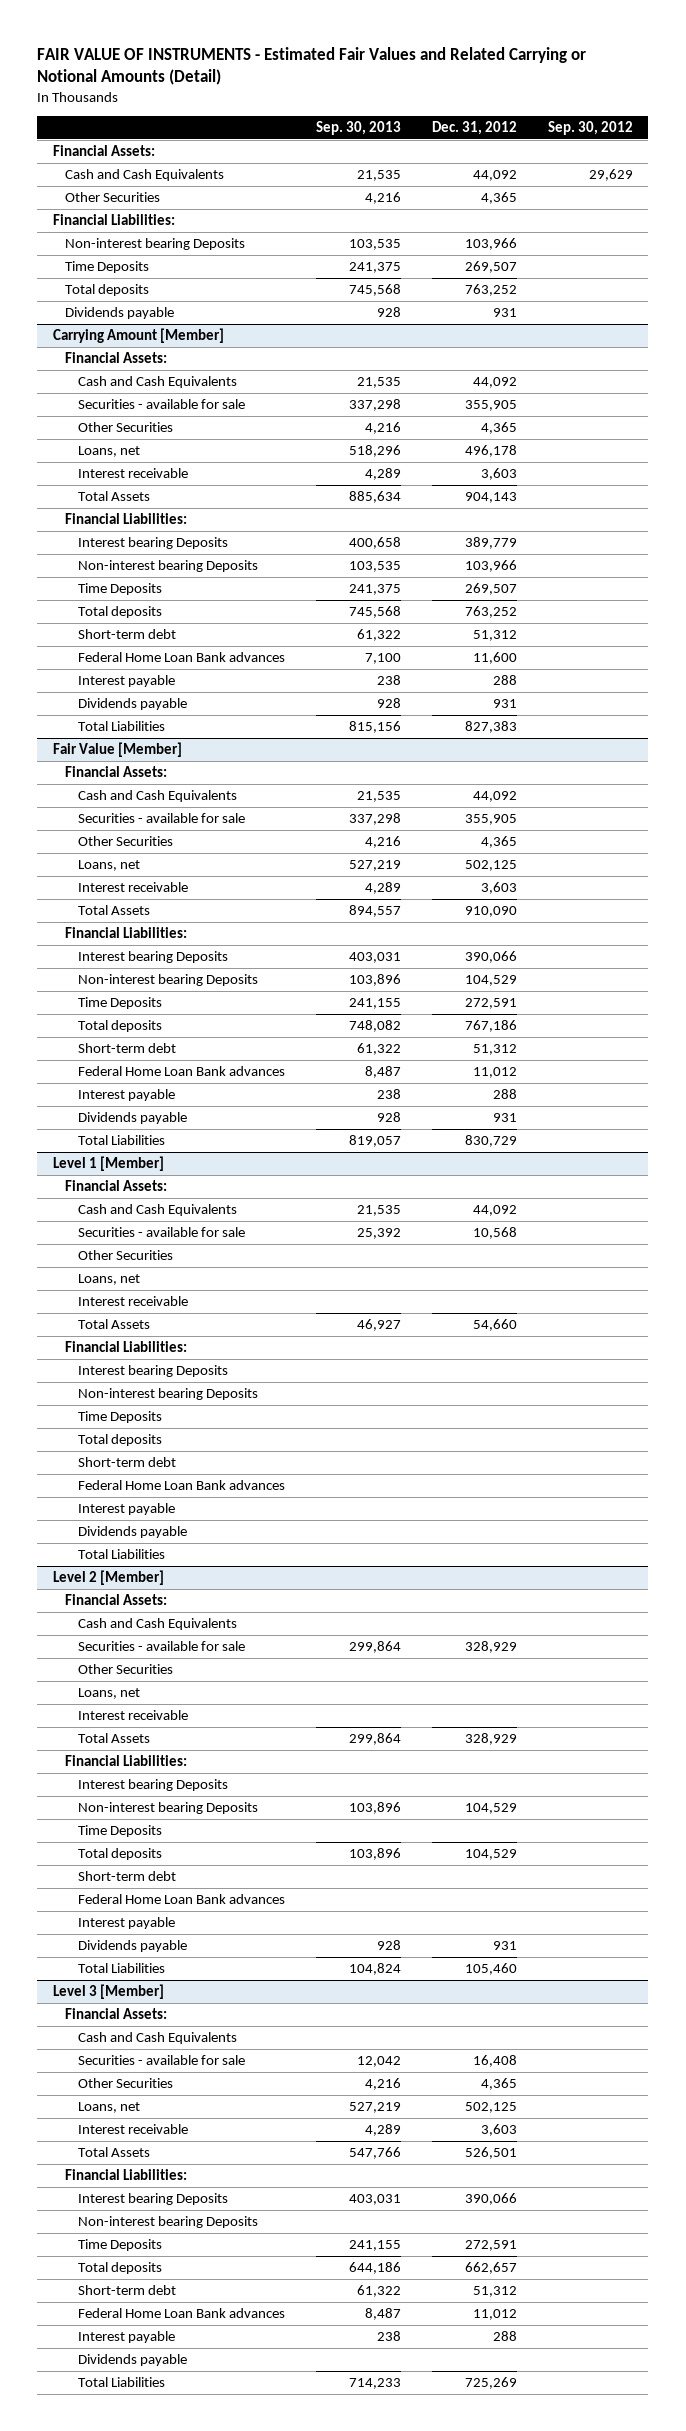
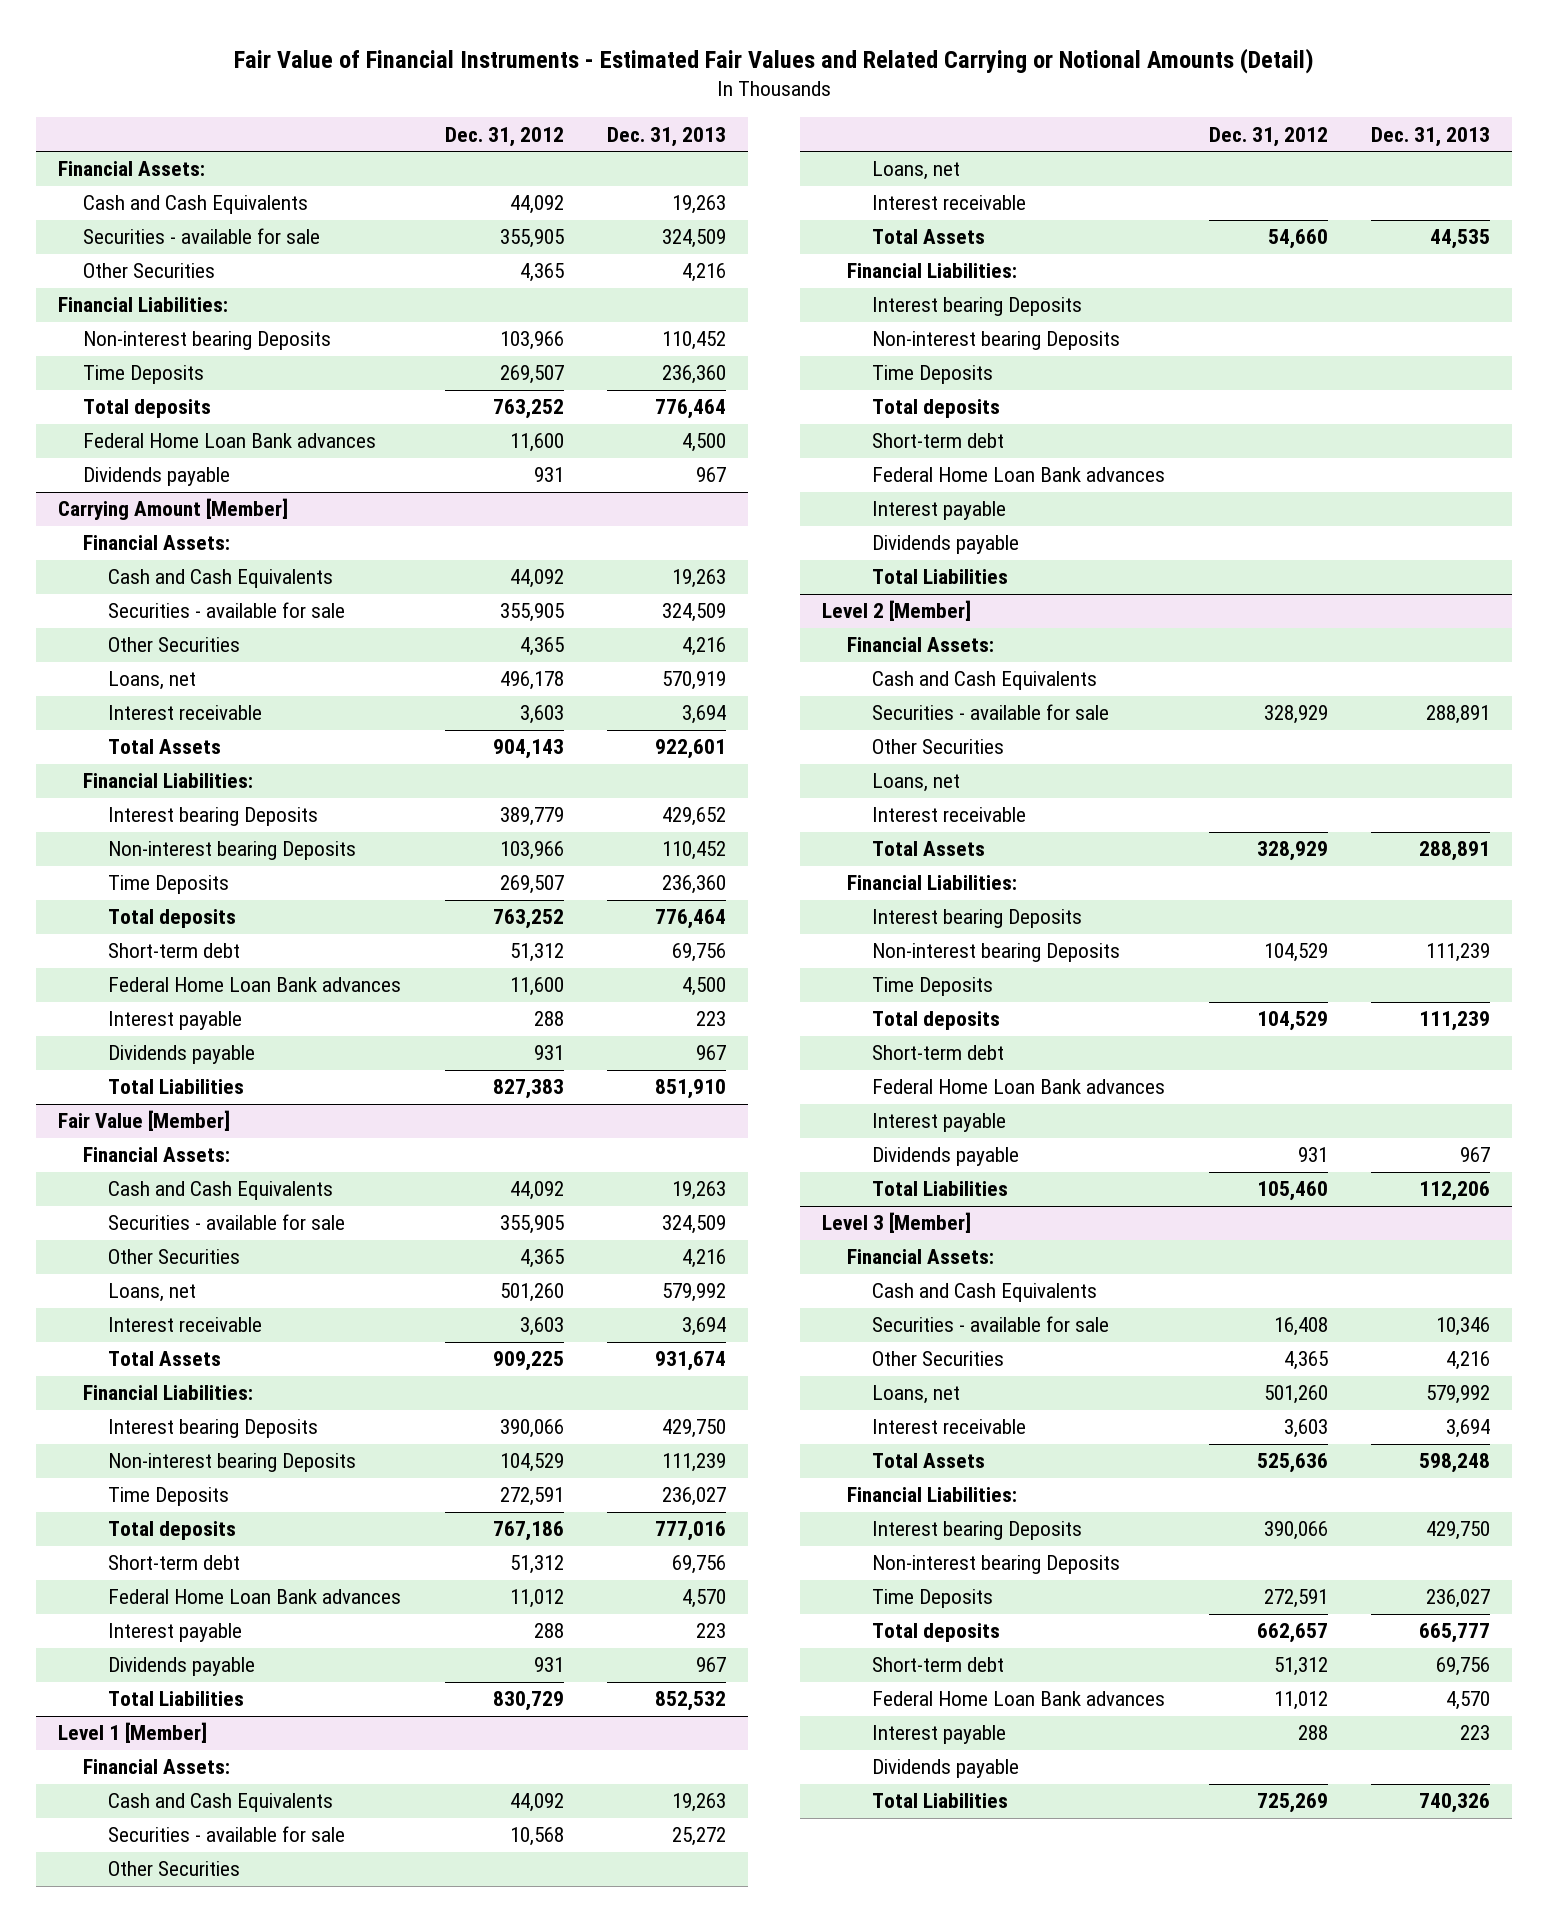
[37,46,587,86] FAIR VALUE OF INSTRUMENTS - Estimated Fair Values and Related Carrying or Notional Amounts (Detail) -> [233,48,1314,75] Fair Value of Financial Instruments - Estimated Fair Values and Related Carrying or Notional Amounts (Detail)
[315,121,401,136] Sep. 30, 2013 -> none
[547,121,633,136] Sep. 30, 2012 -> none
none -> [607,126,727,147] Dec. 31, 2013
none -> [82,228,320,245] Securities - available for sale
none -> [82,433,376,449] Federal Home Loan Bank advances
[464,860,517,872] 502,125 -> [499,1283,564,1303] 501,260
[464,906,517,918] 910,090 -> [492,1351,564,1372] 909,225
[464,2102,517,2114] 502,125 -> [1263,1385,1328,1405] 501,260
[464,2147,517,2160] 526,501 -> [1256,1453,1328,1474] 525,636

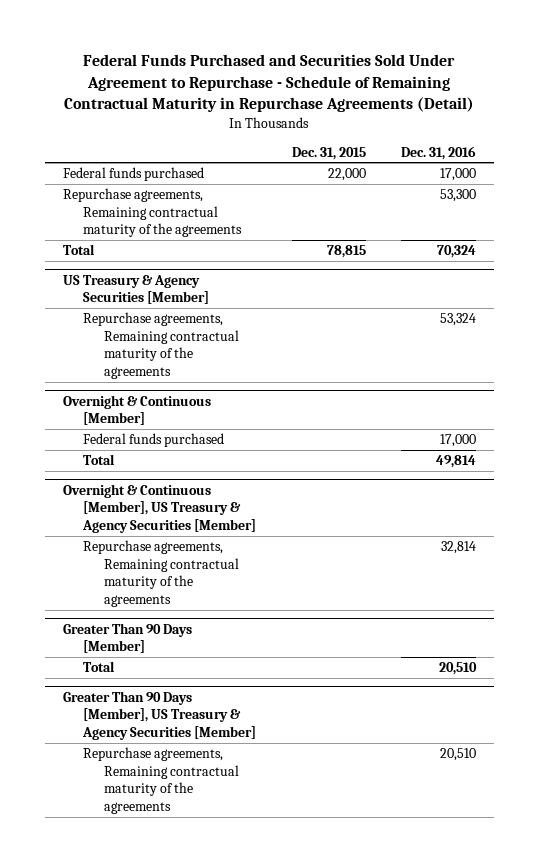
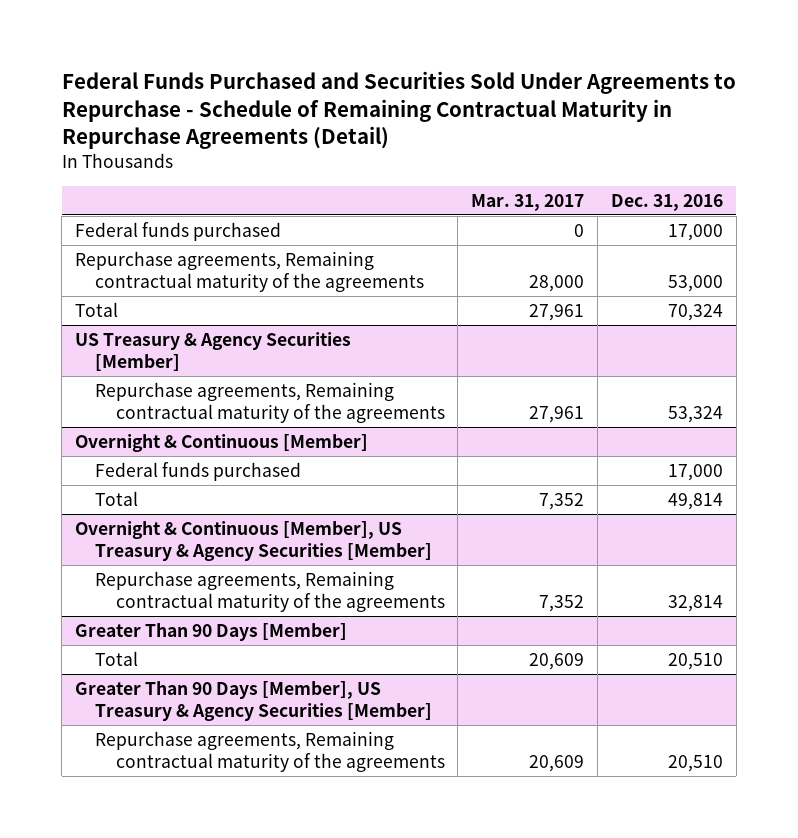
[64,54,475,113] Federal Funds Purchased and Securities Sold Under Agreement to Repurchase - Schedule of Remaining Contractual Maturity in Repurchase Agreements (Detail) -> [61,71,736,150] Federal Funds Purchased and Securities Sold Under Agreements to Repurchase - Schedule of Remaining Contractual Maturity in Repurchase Agreements (Detail)
[291,146,366,160] Dec. 31, 2015 -> none
none -> [471,193,585,211] Mar. 31, 2017
[440,189,477,203] 53,300 -> [667,275,723,293] 53,000

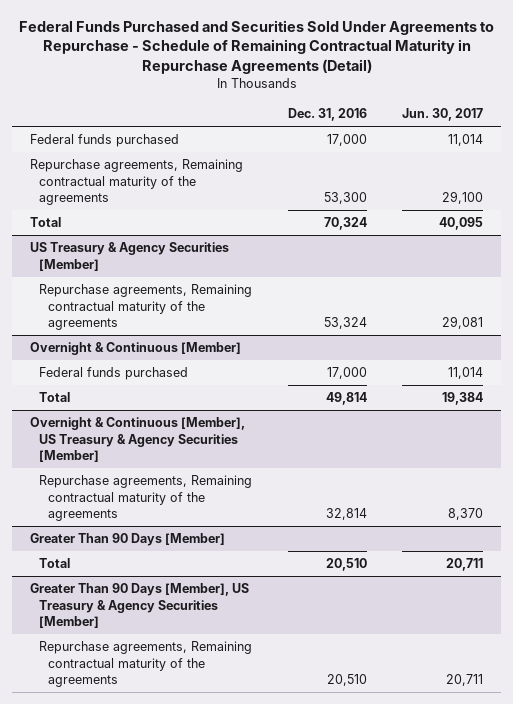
[471,193,585,211] Mar. 31, 2017 -> none
none -> [402,108,484,122] Jun. 30, 2017
[667,275,723,293] 53,000 -> [323,192,367,205] 53,300

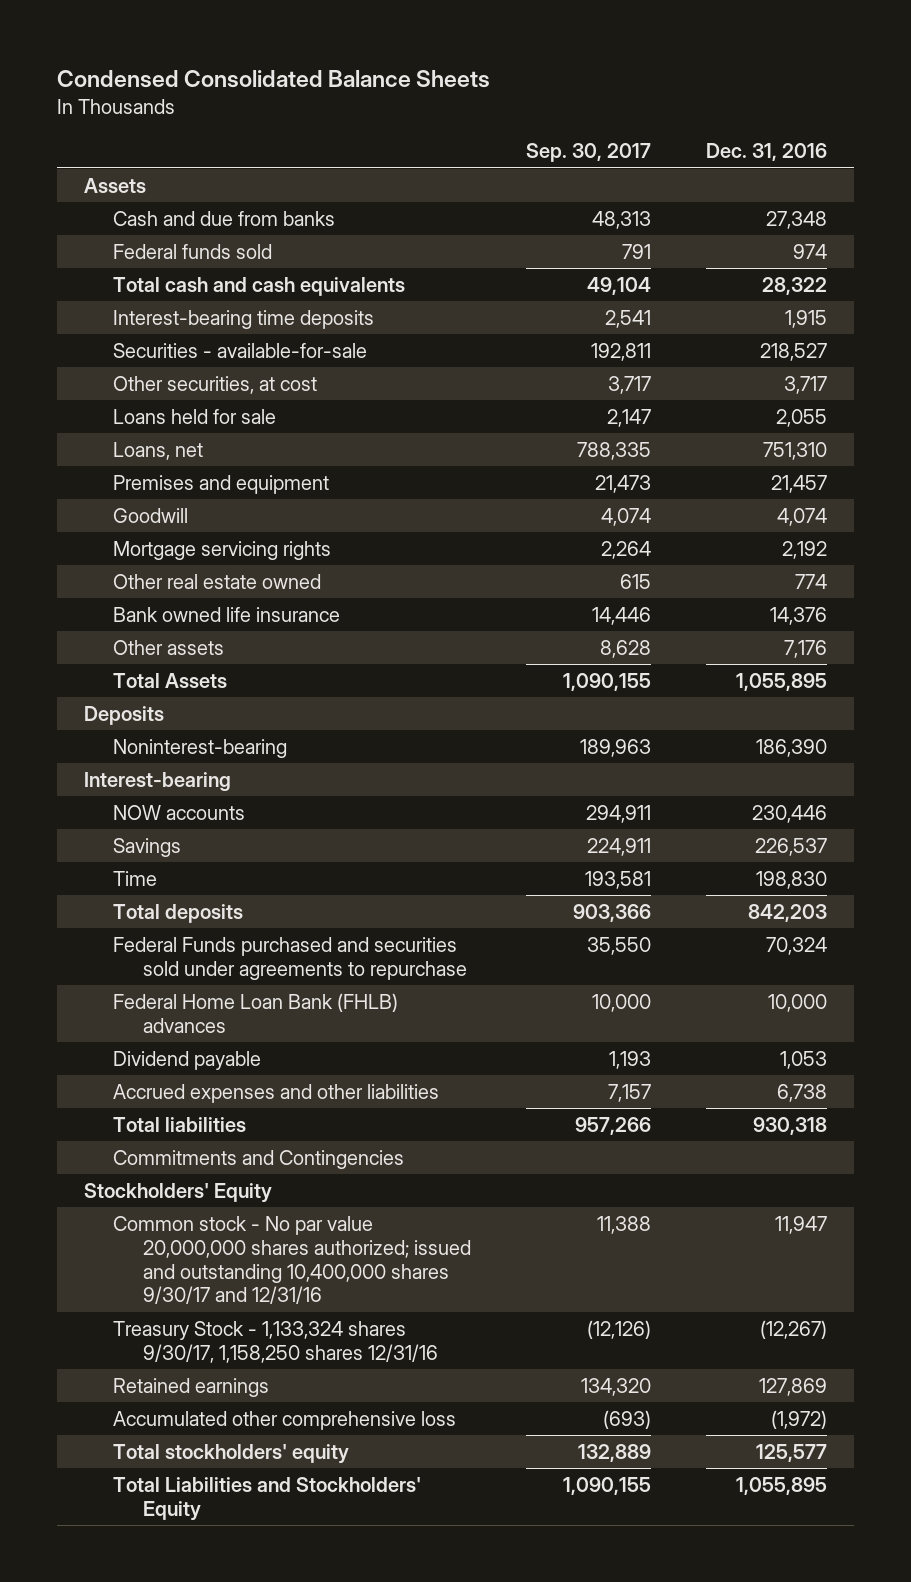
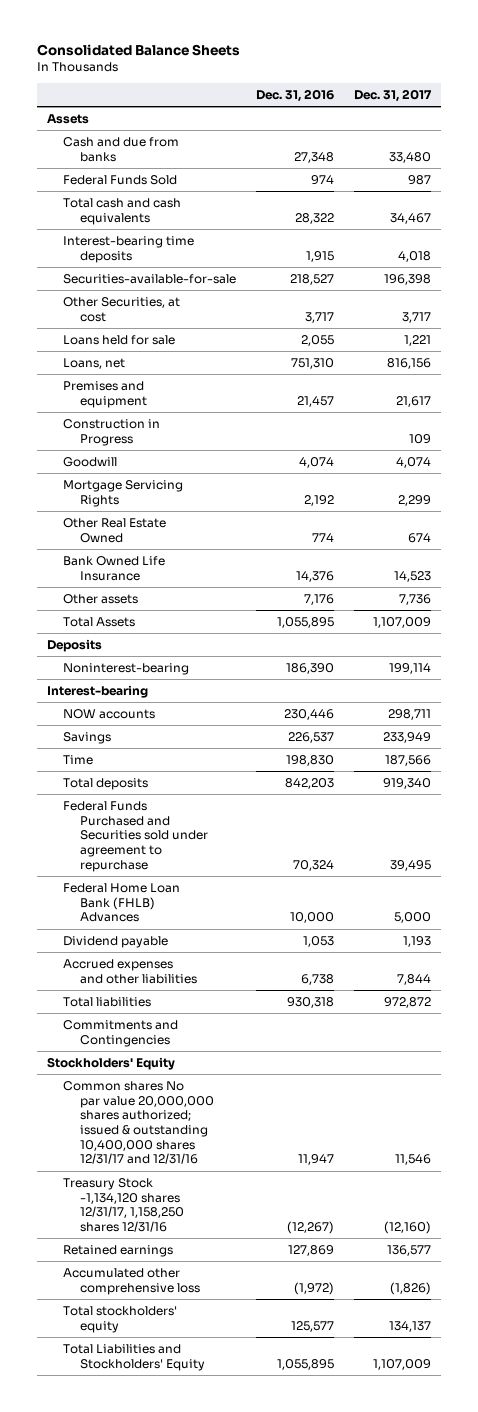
[56,70,490,89] Condensed Consolidated Balance Sheets -> [37,44,241,57] Consolidated Balance Sheets
[525,143,651,163] Sep. 30, 2017 -> none
none -> [353,88,432,102] Dec. 31, 2017
[113,243,273,259] Federal funds sold -> [63,174,178,185] Federal Funds Sold
[113,342,368,358] Securities - available-for-sale -> [63,273,237,284] Securities-available-for-sale
[113,375,318,394] Other securities, at cost -> [63,296,181,322] Other Securities, at cost
none -> [63,418,161,446] Construction in Progress
[113,540,332,560] Mortgage servicing rights -> [63,479,184,507] Mortgage Servicing Rights
[113,573,322,589] Other real estate owned -> [63,517,167,543] Other Real Estate Owned
[113,606,341,622] Bank owned life insurance -> [63,555,166,581] Bank Owned Life Insurance
[113,936,467,980] Federal Funds purchased and securities sold under agreements to repurchase -> [63,800,208,872] Federal Funds Purchased and Securities sold under agreement to repurchase
[113,992,399,1033] Federal Home Loan Bank (FHLB) advances -> [63,882,181,923] Federal Home Loan Bank (FHLB) Advances
[113,1215,471,1305] Common stock - No par value 20,000,000 shares authorized; issued and outstanding 10,400,000 shares 9/30/17 and 12/31/16 -> [63,1080,214,1165] Common shares No par value 20,000,000 shares authorized; issued & outstanding 10,400,000 shares 12/31/17 and 12/31/16
[113,1320,438,1363] Treasury Stock - 1,133,324 shares 9/30/17, 1,158,250 shares 12/31/16 -> [63,1177,184,1233] Treasury Stock -1,134,120 shares 12/31/17, 1,158,250 shares 12/31/16

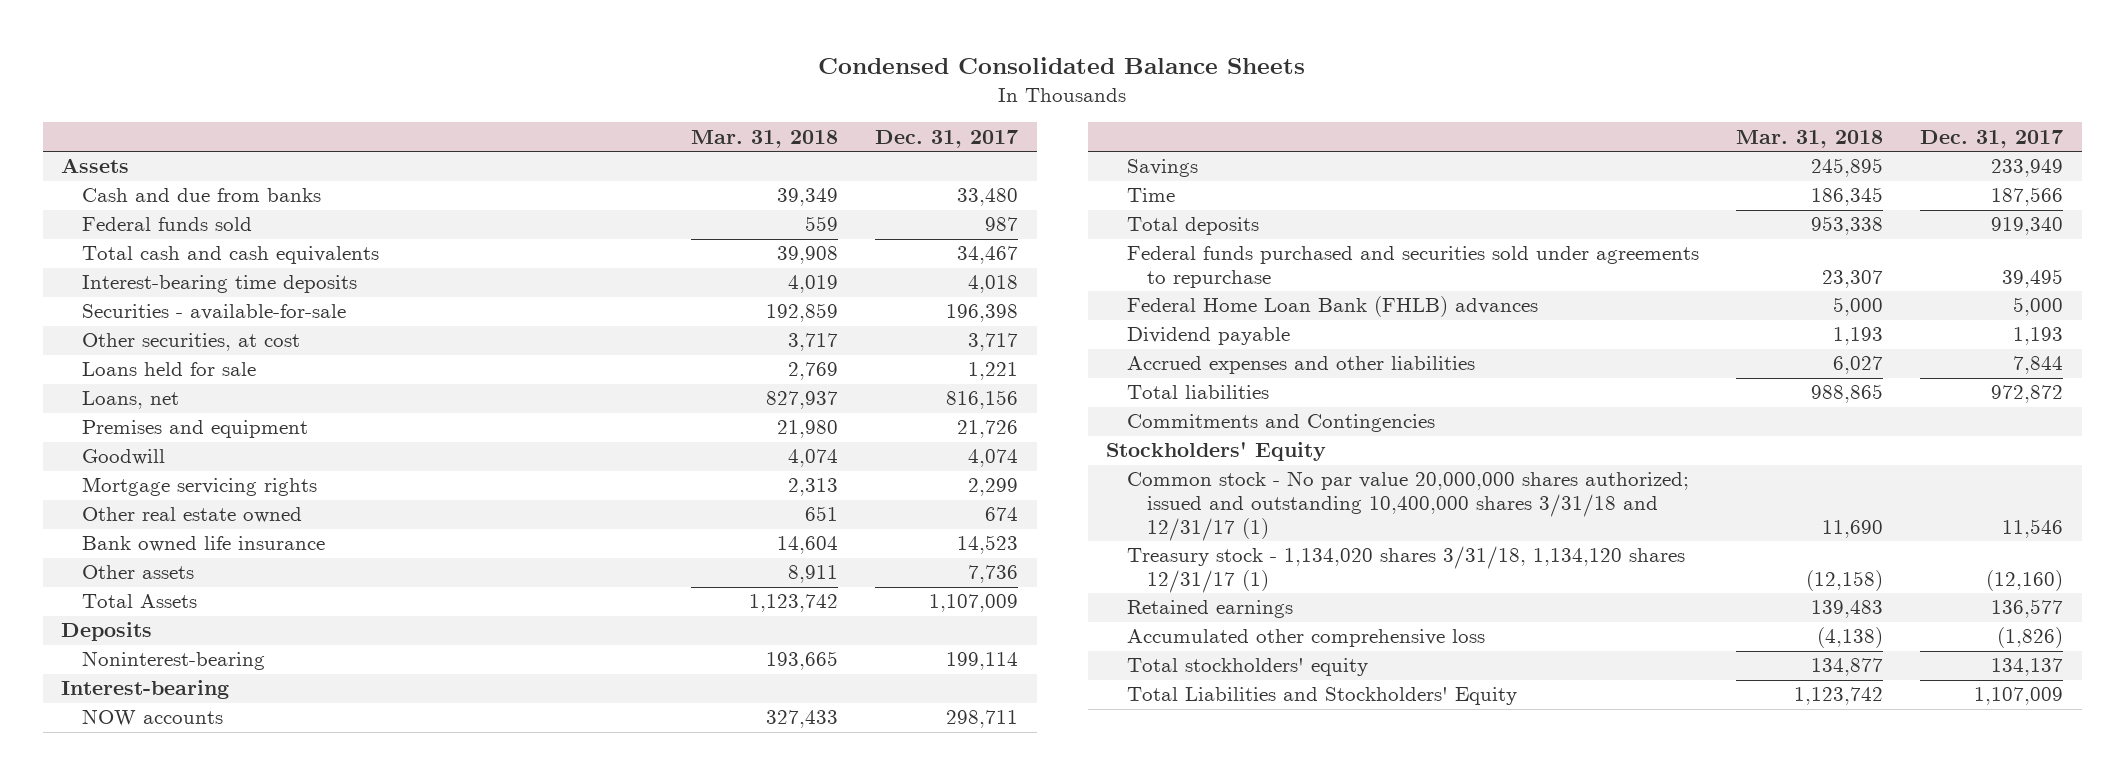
[37,44,241,57] Consolidated Balance Sheets -> [818,57,1306,75] Condensed Consolidated Balance Sheets
[256,88,335,102] Dec. 31, 2016 -> none
none -> [690,129,838,148] Mar. 31, 2018
[63,174,178,185] Federal Funds Sold -> [81,217,252,232] Federal funds sold
[63,273,237,284] Securities-available-for-sale -> [81,304,346,321] Securities - available-for-sale
[63,296,181,322] Other Securities, at cost -> [81,333,300,352] Other securities, at cost
[63,418,161,446] Construction in Progress -> none
[395,395,431,407] 21,617 -> [957,420,1019,439] 21,726
[63,479,184,507] Mortgage Servicing Rights -> [81,477,317,497] Mortgage servicing rights
[63,517,167,543] Other Real Estate Owned -> [81,507,302,524] Other real estate owned
[63,555,166,581] Bank Owned Life Insurance -> [81,536,325,553] Bank owned life insurance
[63,800,208,872] Federal Funds Purchased and Securities sold under agreement to repurchase -> [1126,246,1699,288] Federal funds purchased and securities sold under agreements to repurchase
[63,882,181,923] Federal Home Loan Bank (FHLB) Advances -> [1126,296,1538,318] Federal Home Loan Bank (FHLB) advances
[63,1080,214,1165] Common shares No par value 20,000,000 shares authorized; issued & outstanding 10,400,000 shares 12/31/17 and 12/31/16 -> [1126,471,1689,541] Common stock - No par value 20,000,000 shares authorized; issued and outstanding 10,400,000 shares 3/31/18 and 12/31/17 (1)
[63,1177,184,1233] Treasury Stock -1,134,120 shares 12/31/17, 1,158,250 shares 12/31/16 -> [1126,546,1685,593] Treasury stock - 1,134,020 shares 3/31/18, 1,134,120 shares 12/31/17 (1)

